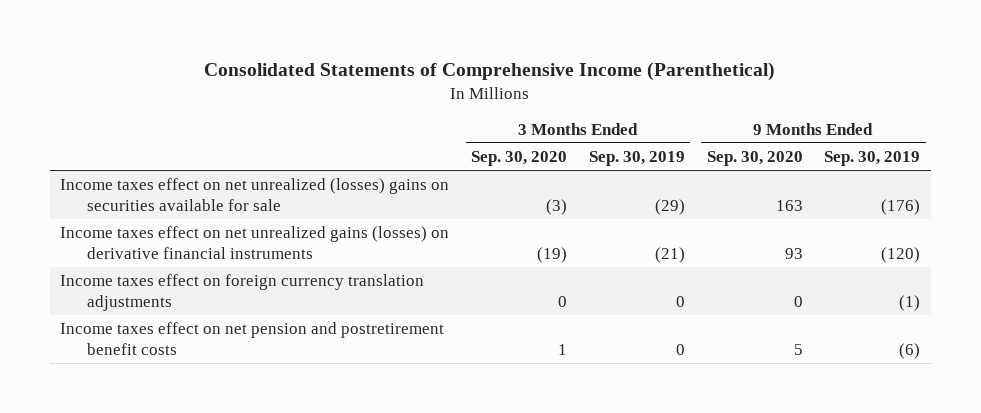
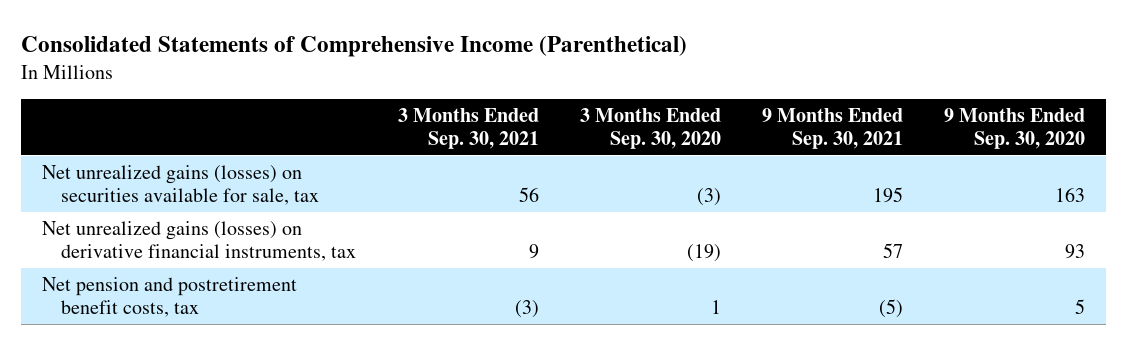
[588,151,685,167] Sep. 30, 2019 -> none
[824,151,921,167] Sep. 30, 2019 -> none
none -> [397,107,539,149] 3 Months Ended Sep. 30, 2021
none -> [761,107,903,149] 9 Months Ended Sep. 30, 2021
[60,274,425,311] Income taxes effect on foreign currency translation adjustments -> none
[60,178,450,211] Income taxes effect on net unrealized (losses) gains on securities available for sale -> [42,164,320,205] Net unrealized gains (losses) on securities available for sale, tax
[60,226,450,259] Income taxes effect on net unrealized gains (losses) on derivative financial instruments -> [42,220,357,261] Net unrealized gains (losses) on derivative financial instruments, tax
[60,322,445,355] Income taxes effect on net pension and postretirement benefit costs -> [42,276,298,317] Net pension and postretirement benefit costs, tax

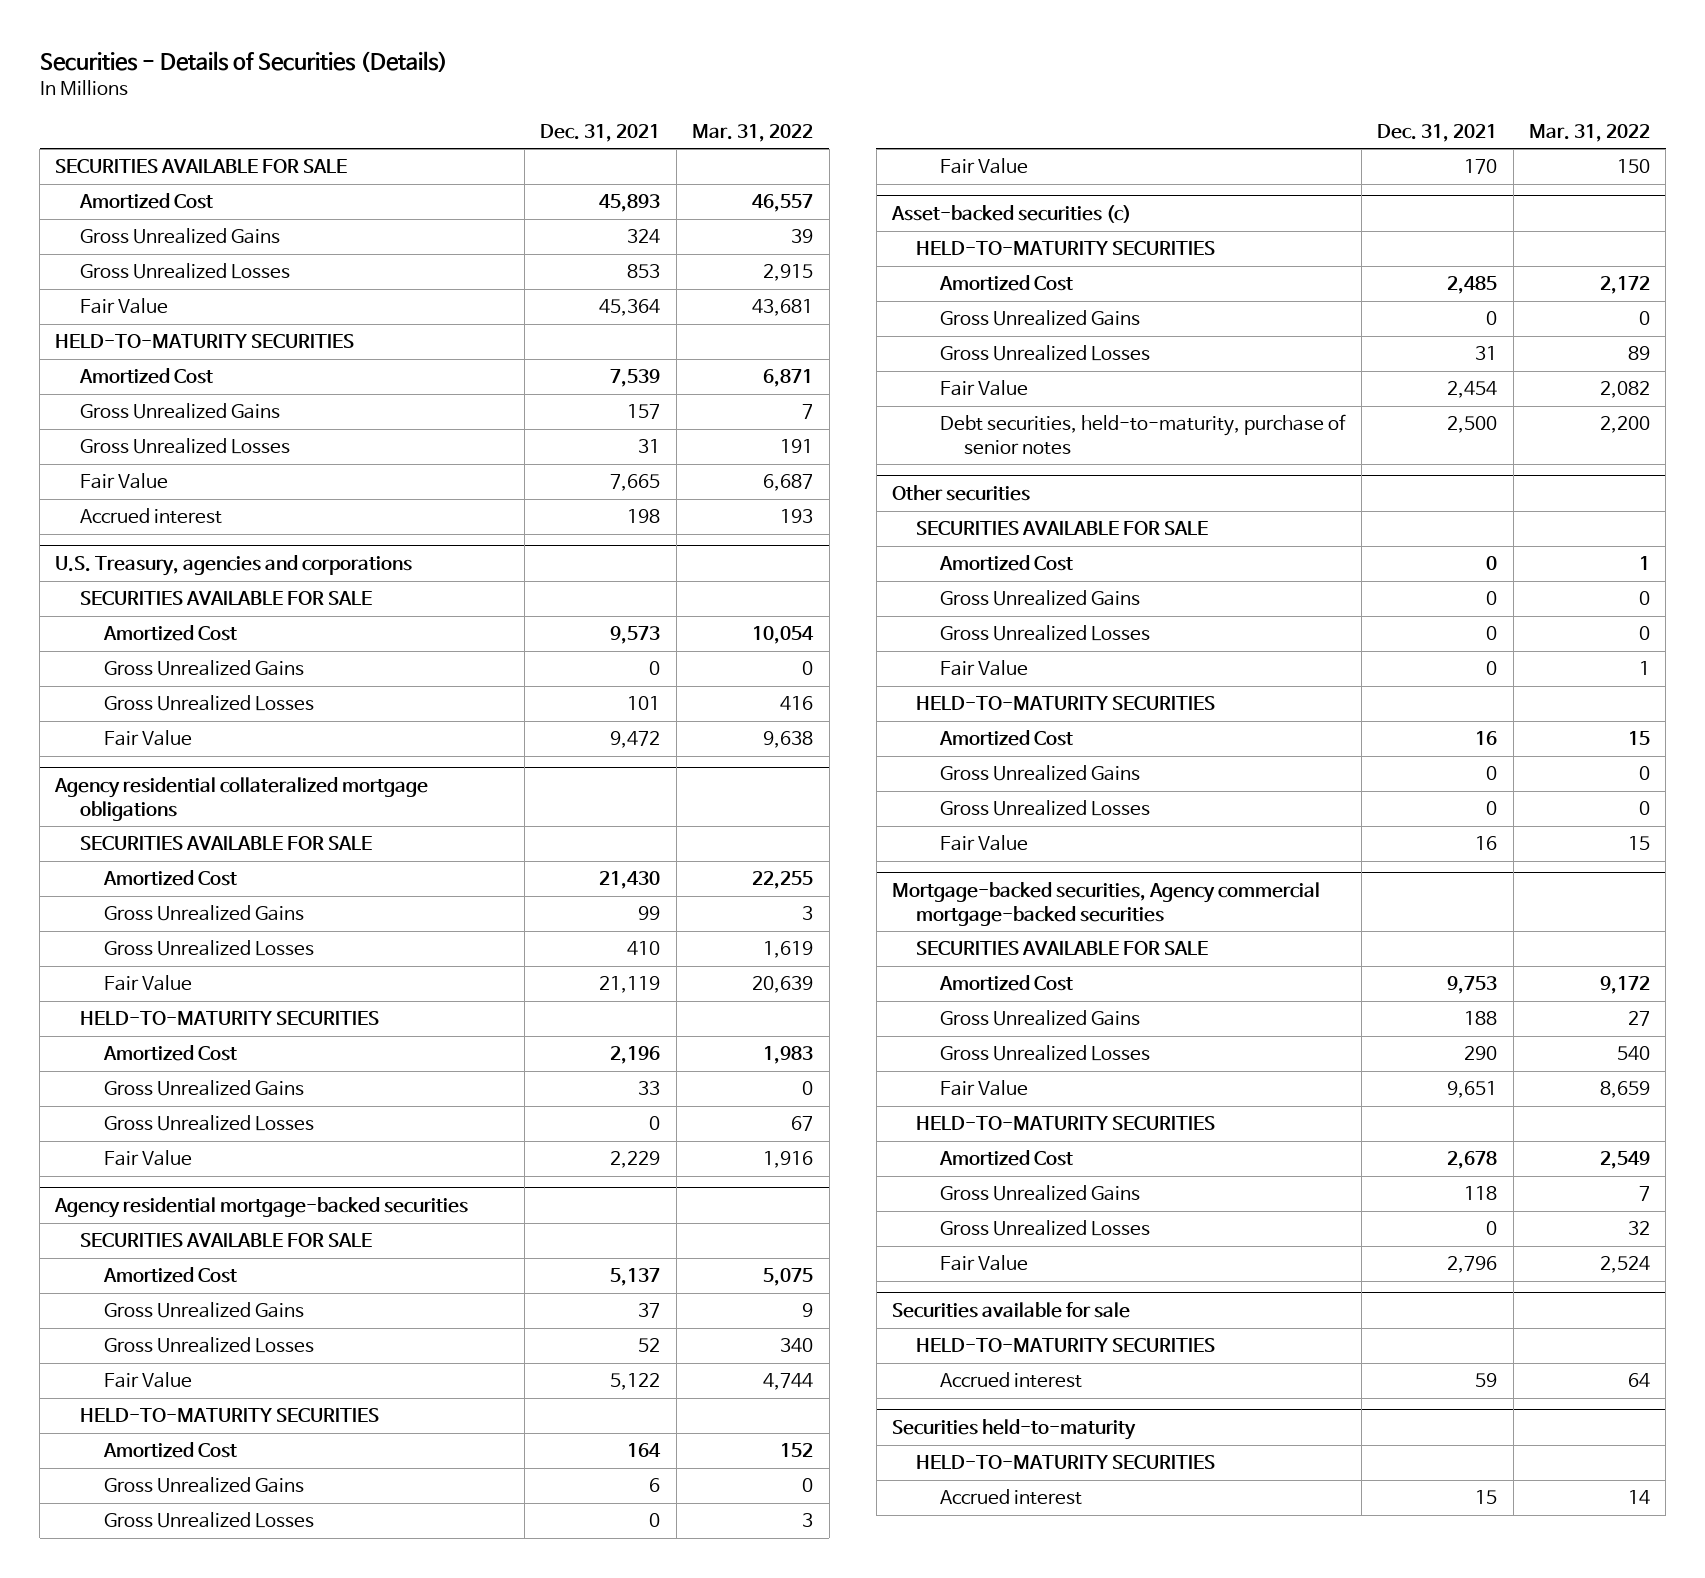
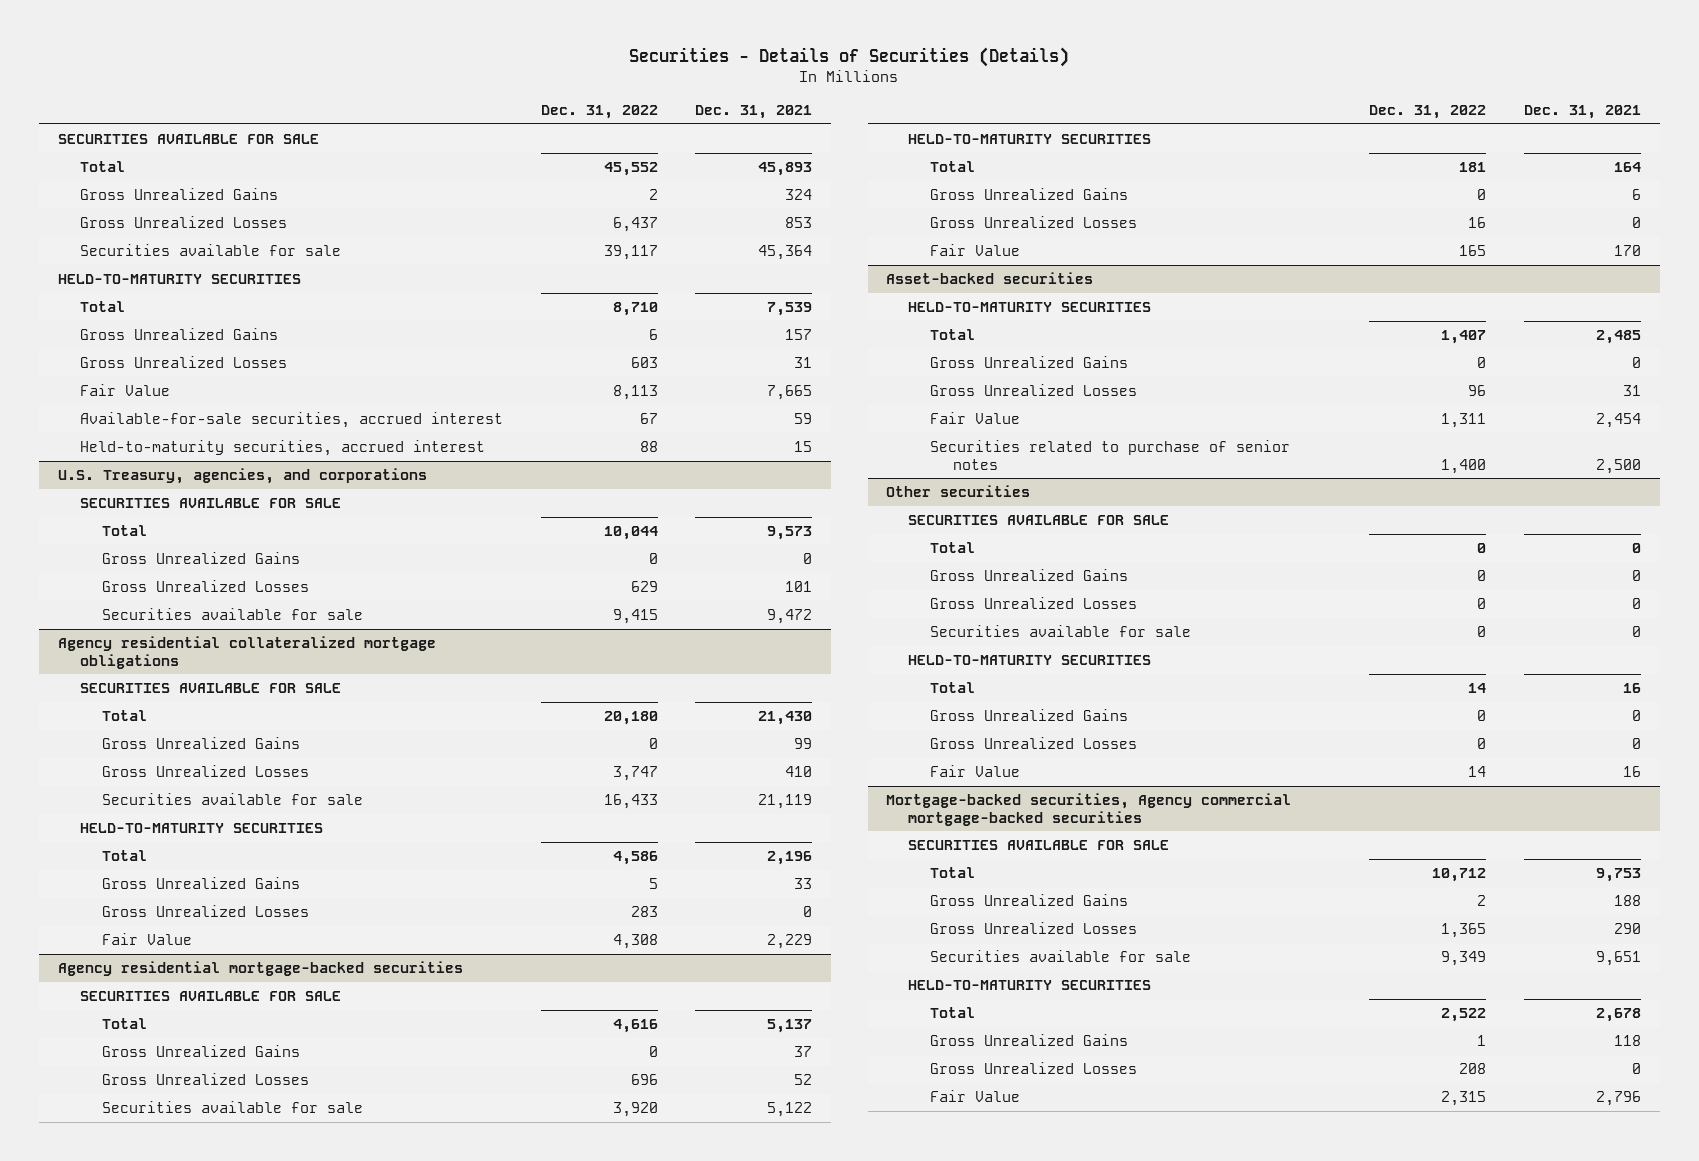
[692,123,814,142] Mar. 31, 2022 -> none
none -> [540,105,658,120] Dec. 31, 2022
[78,193,213,210] Amortized Cost -> [80,160,126,172] Total
[79,298,168,315] Fair Value -> [80,243,342,256] Securities available for sale
[78,368,213,385] Amortized Cost -> [80,300,126,312] Total
[79,508,222,525] Accrued interest -> none
none -> [80,411,504,428] Available-for-sale securities, accrued interest
none -> [80,439,486,456] Held-to-maturity securities, accrued interest
[55,555,413,577] U.S. Treasury, agencies and corporations -> [58,467,428,484] U.S. Treasury, agencies, and corporations
[102,625,237,642] Amortized Cost -> [102,524,148,536] Total
[103,730,192,747] Fair Value -> [102,607,364,620] Securities available for sale
[102,870,237,887] Amortized Cost -> [102,709,148,721] Total
[103,975,192,992] Fair Value -> [102,792,364,805] Securities available for sale
[102,1045,237,1062] Amortized Cost -> [102,849,148,861] Total
[102,1267,237,1284] Amortized Cost -> [102,1017,148,1029] Total
[103,1372,192,1389] Fair Value -> [102,1100,364,1113] Securities available for sale
[102,1442,237,1459] Amortized Cost -> [930,160,976,172] Total
[891,205,1132,224] Asset-backed securities (c) -> [886,271,1094,284] Asset-backed securities
[939,275,1074,292] Amortized Cost -> [930,328,976,340] Total
[940,414,1347,455] Debt securities, held-to-maturity, purchase of senior notes -> [930,439,1291,470] Securities related to purchase of senior notes
[939,555,1074,572] Amortized Cost -> none
none -> [930,541,976,553] Total
[940,660,1029,677] Fair Value -> [930,624,1192,637] Securities available for sale
[939,730,1074,747] Amortized Cost -> [930,681,976,693] Total
[939,975,1074,992] Amortized Cost -> [930,866,976,878] Total
[940,1080,1029,1097] Fair Value -> [930,949,1192,962] Securities available for sale
[939,1150,1074,1167] Amortized Cost -> [930,1006,976,1018] Total
[892,1302,1131,1319] Securities available for sale -> none
[916,1338,1216,1353] HELD-TO-MATURITY SECURITIES -> none
[940,1372,1083,1389] Accrued interest -> none
[892,1419,1137,1441] Securities held-to-maturity -> none
[916,1455,1216,1470] HELD-TO-MATURITY SECURITIES -> none
[940,1489,1083,1506] Accrued interest -> none

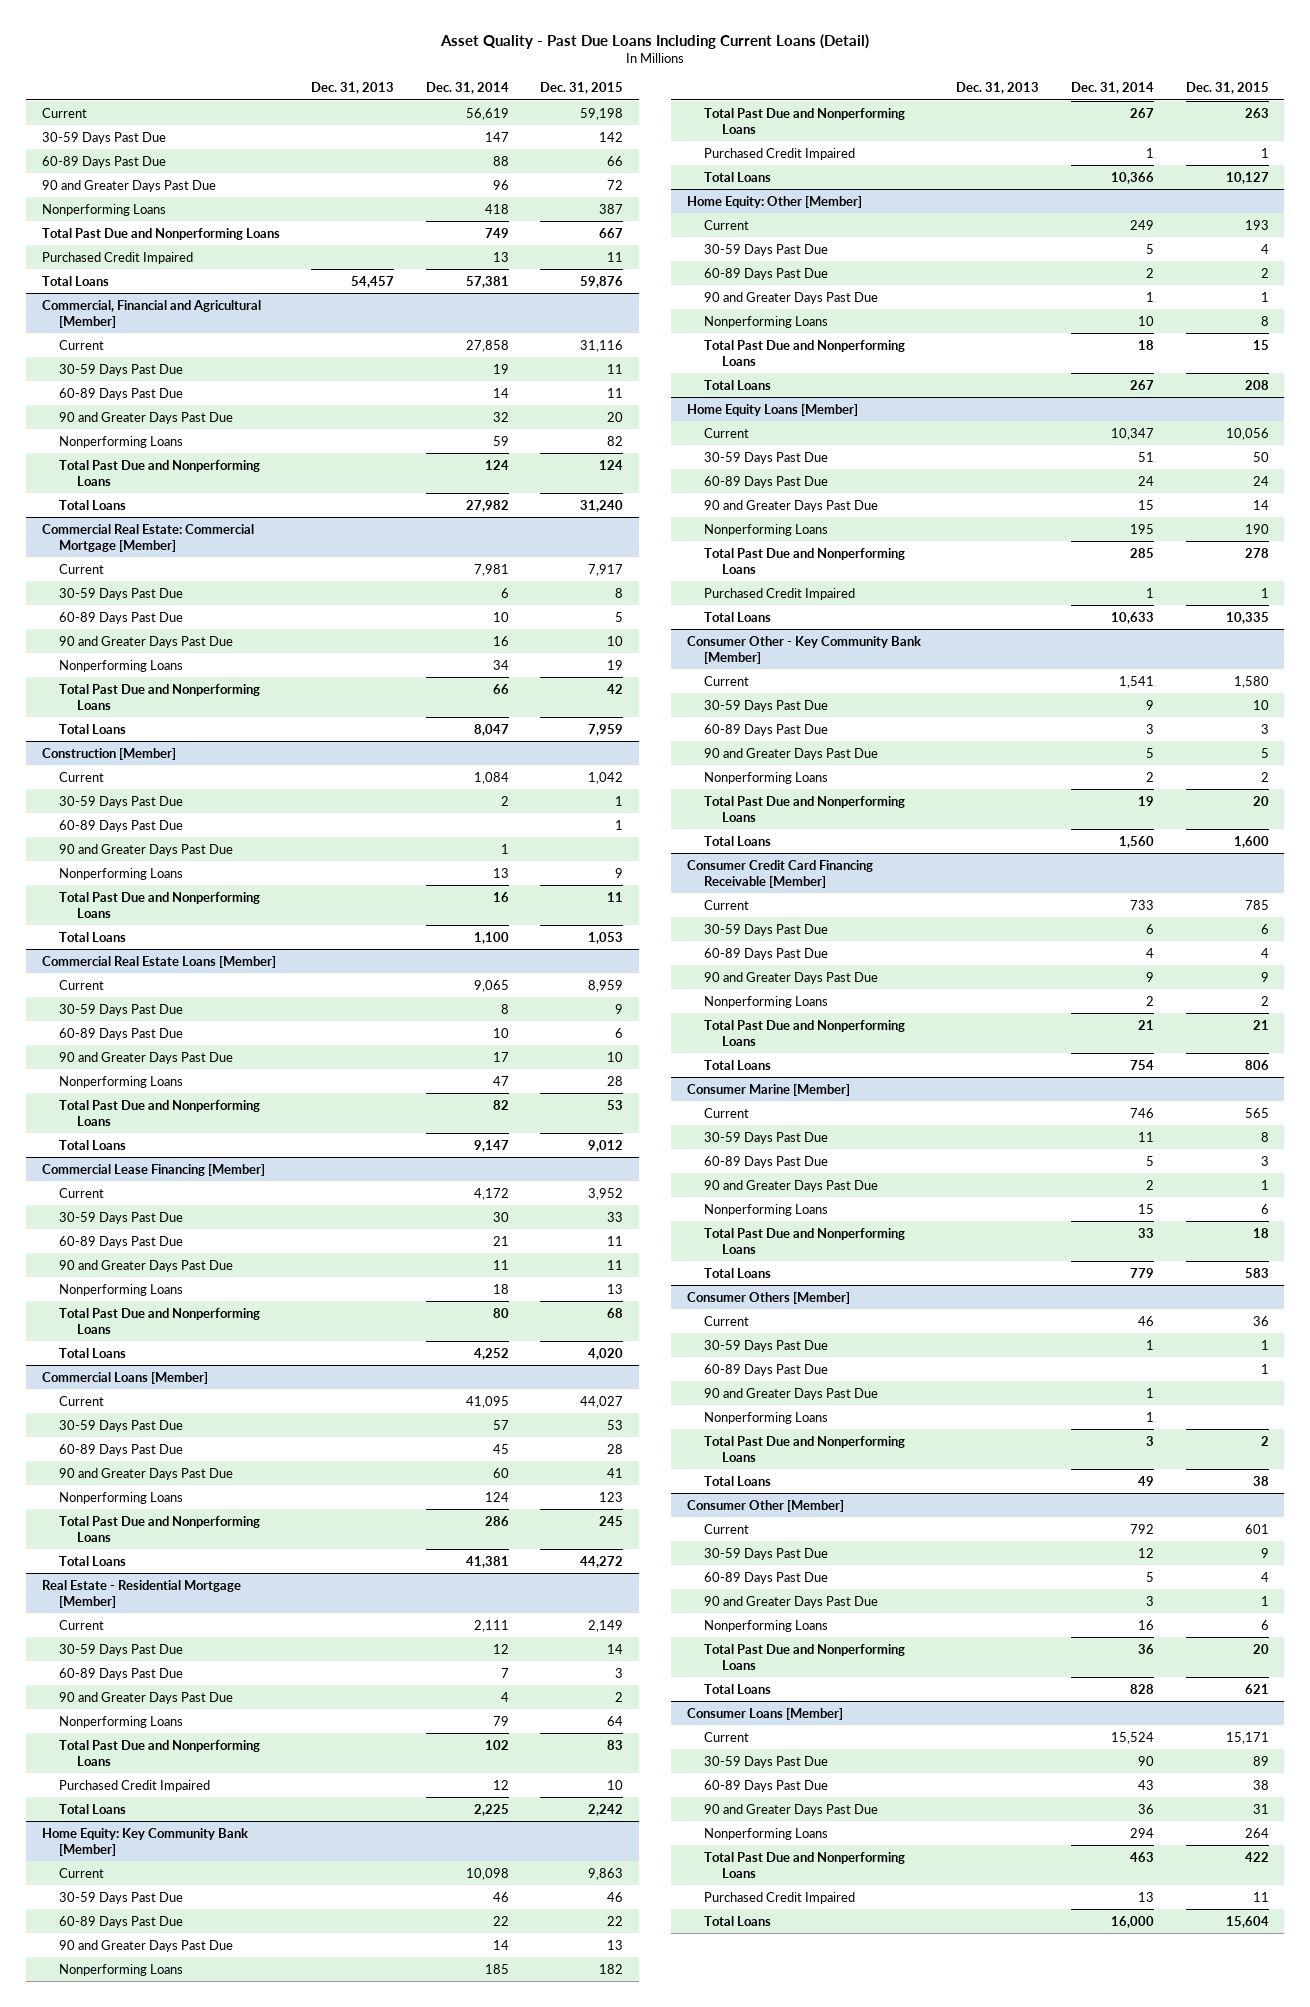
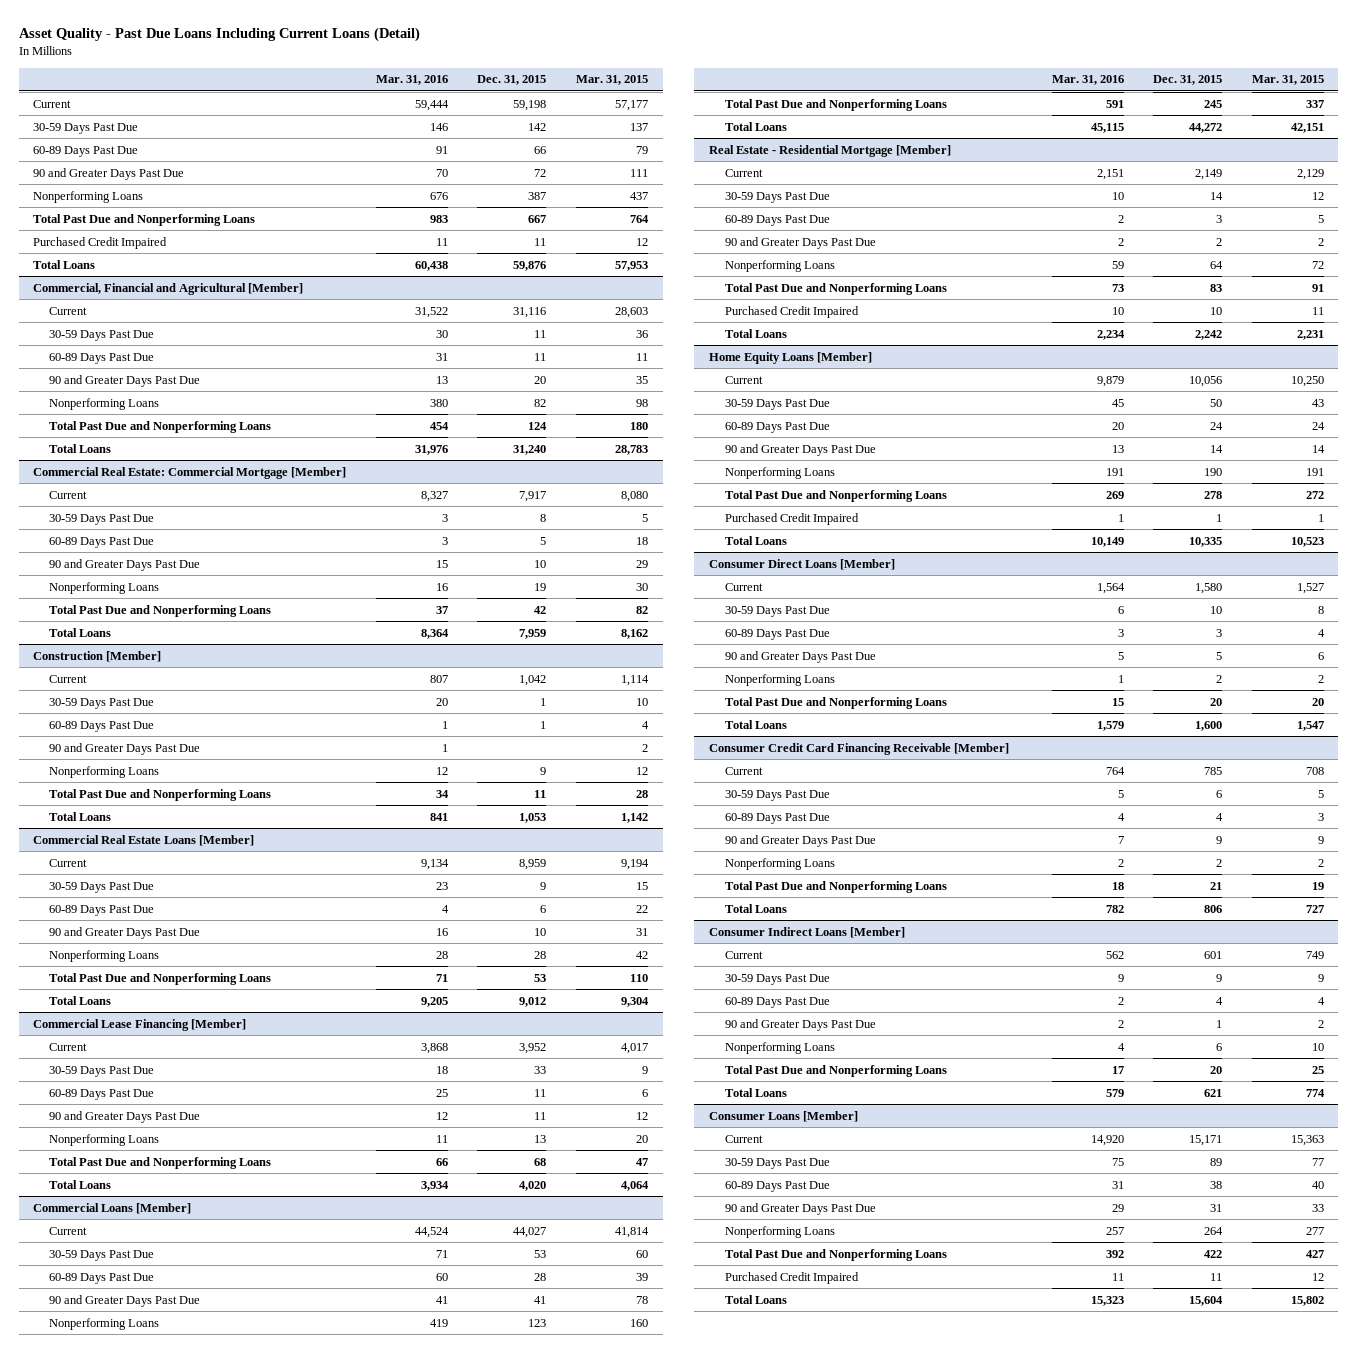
[311,82,395,95] Dec. 31, 2013 -> none
[425,82,509,95] Dec. 31, 2014 -> none
none -> [375,75,448,86] Mar. 31, 2016
none -> [575,75,648,86] Mar. 31, 2015
[41,1827,248,1856] Home Equity: Key Community Bank [Member] -> none
[59,1867,105,1878] Current -> none
[59,1891,184,1904] 30-59 Days Past Due -> none
[59,1915,184,1928] 60-89 Days Past Due -> none
[59,1939,234,1952] 90 and Greater Days Past Due -> none
[59,1963,184,1976] Nonperforming Loans -> none
[704,107,906,134] Total Past Due and Nonperforming Loans -> none
[704,147,856,160] Purchased Credit Impaired -> none
[704,171,772,182] Total Loans -> none
[686,195,862,208] Home Equity: Other [Member] -> none
[704,219,750,230] Current -> none
[704,243,829,256] 30-59 Days Past Due -> none
[704,267,829,280] 60-89 Days Past Due -> none
[704,291,879,304] 90 and Greater Days Past Due -> none
[704,315,829,328] Nonperforming Loans -> none
[704,339,906,366] Total Past Due and Nonperforming Loans -> none
[704,379,772,390] Total Loans -> none
[686,635,921,664] Consumer Other - Key Community Bank [Member] -> none
none -> [708,558,895,570] Consumer Direct Loans [Member]
[686,1083,850,1096] Consumer Marine [Member] -> none
[704,1107,750,1118] Current -> none
[704,1131,829,1144] 30-59 Days Past Due -> none
[704,1155,829,1168] 60-89 Days Past Due -> none
[704,1179,879,1192] 90 and Greater Days Past Due -> none
[704,1203,829,1216] Nonperforming Loans -> none
[704,1227,906,1254] Total Past Due and Nonperforming Loans -> none
[704,1267,772,1278] Total Loans -> none
[686,1291,850,1304] Consumer Others [Member] -> none
[704,1315,750,1326] Current -> none
[704,1339,829,1352] 30-59 Days Past Due -> none
[704,1363,829,1376] 60-89 Days Past Due -> none
[704,1387,879,1400] 90 and Greater Days Past Due -> none
[704,1411,829,1424] Nonperforming Loans -> none
[704,1435,906,1462] Total Past Due and Nonperforming Loans -> none
[704,1475,772,1486] Total Loans -> none
[686,1499,844,1512] Consumer Other [Member] -> none
none -> [708,926,905,938] Consumer Indirect Loans [Member]

